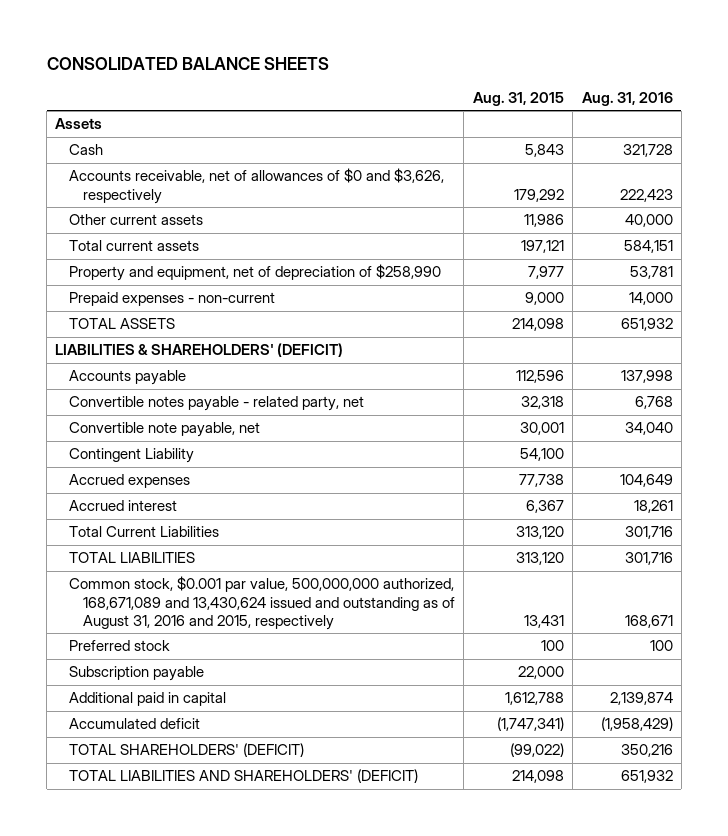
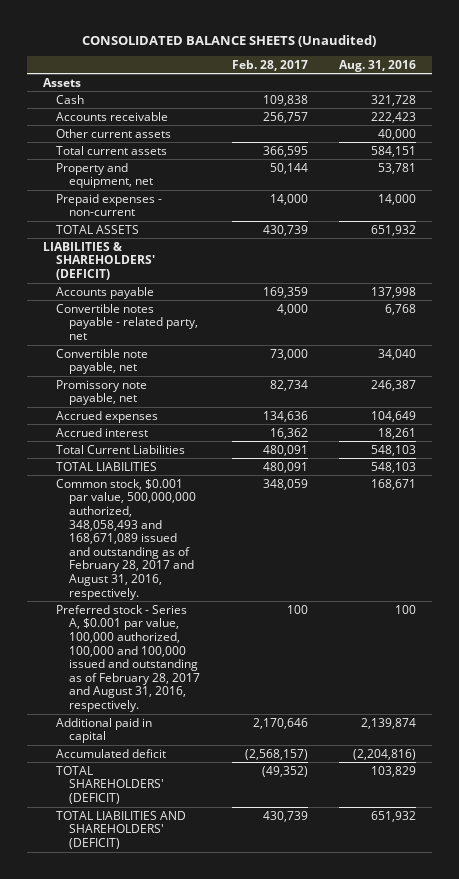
[46,56,329,70] CONSOLIDATED BALANCE SHEETS -> [82,34,377,47] CONSOLIDATED BALANCE SHEETS (Unaudited)
[472,91,564,106] Aug. 31, 2015 -> none
none -> [231,59,308,71] Feb. 28, 2017
[69,168,445,204] Accounts receivable, net of allowances of $0 and $3,626, respectively -> [55,111,168,121] Accounts receivable
[69,264,442,282] Property and equipment, net of depreciation of $258,990 -> [55,162,154,189] Property and equipment, net
[69,448,195,464] Contingent Liability -> none
none -> [55,379,147,406] Promissory note payable, net
[69,666,205,682] Subscription payable -> none
[624,526,673,540] 301,716 -> [371,444,417,456] 548,103
[624,552,673,566] 301,716 -> [371,461,417,473] 548,103
[69,576,455,631] Common stock, $0.001 par value, 500,000,000 authorized, 168,671,089 and 13,430,624 issued and outstanding as of August 31, 2016 and 2015, respectively -> [55,478,197,600] Common stock, $0.001 par value, 500,000,000 authorized, 348,058,493 and 168,671,089 issued and outstanding as of February 28, 2017 and August 31, 2016, respectively.
[69,640,171,652] Preferred stock -> [55,604,201,713] Preferred stock - Series A, $0.001 par value, 100,000 authorized, 100,000 and 100,000 issued and outstanding as of February 28, 2017 and August 31, 2016, respectively.
[600,717,673,732] (1,958,429) -> [353,748,417,760] (2,204,816)
[620,744,673,758] 350,216 -> [371,765,417,777] 103,829

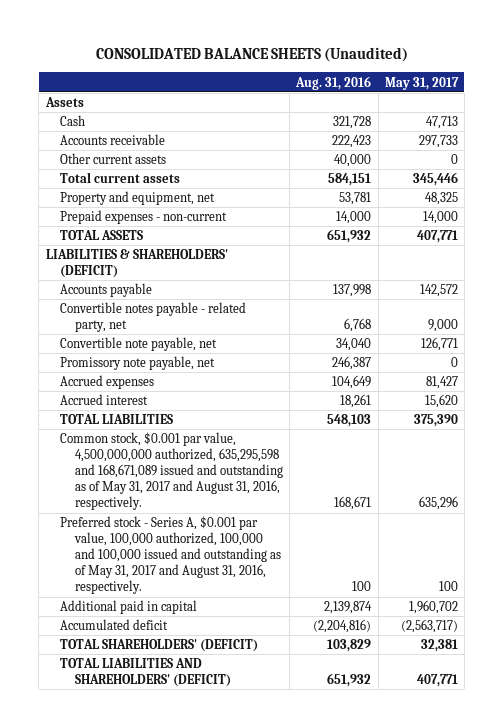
[231,59,308,71] Feb. 28, 2017 -> none
none -> [384,76,459,90] May 31, 2017
[55,444,185,454] Total Current Liabilities -> none
[55,478,197,600] Common stock, $0.001 par value, 500,000,000 authorized, 348,058,493 and 168,671,089 issued and outstanding as of February 28, 2017 and August 31, 2016, respectively. -> [60,432,284,511] Common stock, $0.001 par value, 4,500,000,000 authorized, 635,295,598 and 168,671,089 issued and outstanding as of May 31, 2017 and August 31, 2016, respectively.
[55,604,201,713] Preferred stock - Series A, $0.001 par value, 100,000 authorized, 100,000 and 100,000 issued and outstanding as of February 28, 2017 and August 31, 2016, respectively. -> [60,516,282,595] Preferred stock - Series A, $0.001 par value, 100,000 authorized, 100,000 and 100,000 issued and outstanding as of May 31, 2017 and August 31, 2016, respectively.

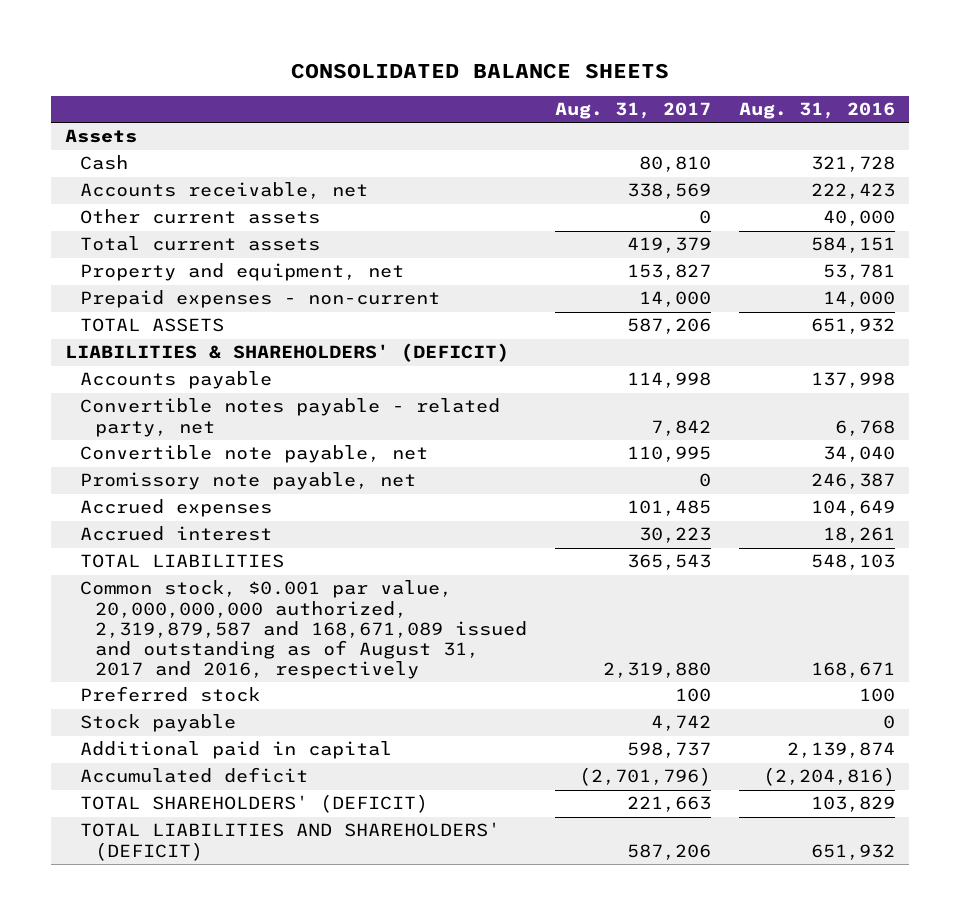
[95,47,408,63] CONSOLIDATED BALANCE SHEETS (Unaudited) -> [291,63,670,80] CONSOLIDATED BALANCE SHEETS
[384,76,459,90] May 31, 2017 -> none
none -> [554,101,711,119] Aug. 31, 2017
[60,134,166,146] Accounts receivable -> [80,182,369,200] Accounts receivable, net
[60,432,284,511] Common stock, $0.001 par value, 4,500,000,000 authorized, 635,295,598 and 168,671,089 issued and outstanding as of May 31, 2017 and August 31, 2016, respectively. -> [80,580,527,680] Common stock, $0.001 par value, 20,000,000,000 authorized, 2,319,879,587 and 168,671,089 issued and outstanding as of August 31, 2017 and 2016, respectively
[60,516,282,595] Preferred stock - Series A, $0.001 par value, 100,000 authorized, 100,000 and 100,000 issued and outstanding as of May 31, 2017 and August 31, 2016, respectively. -> [80,686,261,703] Preferred stock
none -> [80,714,237,733] Stock payable

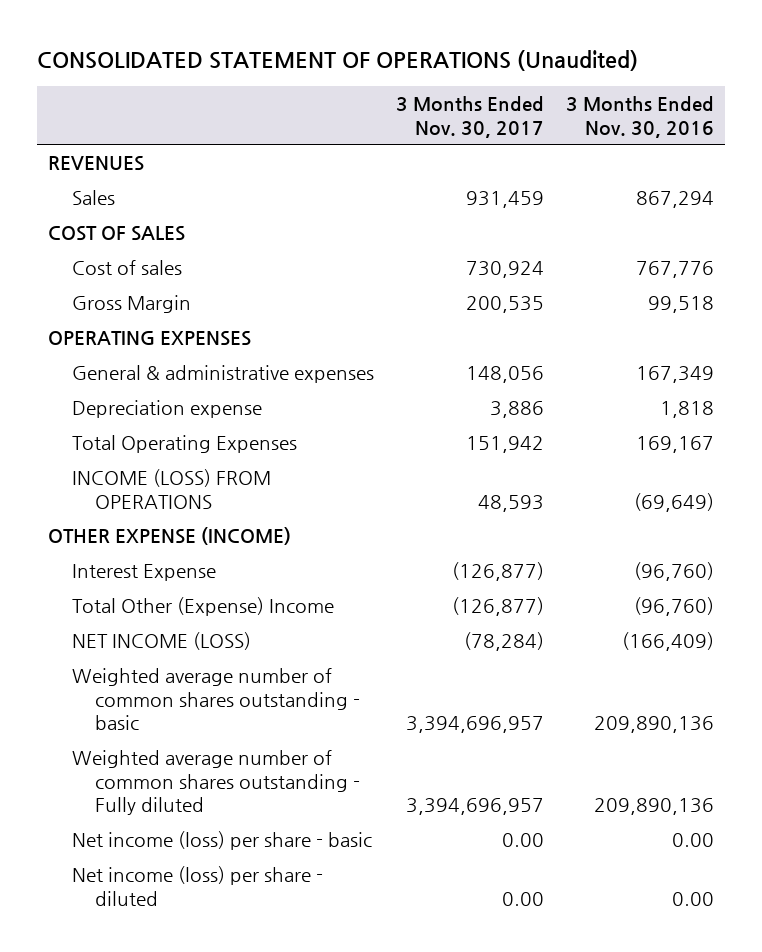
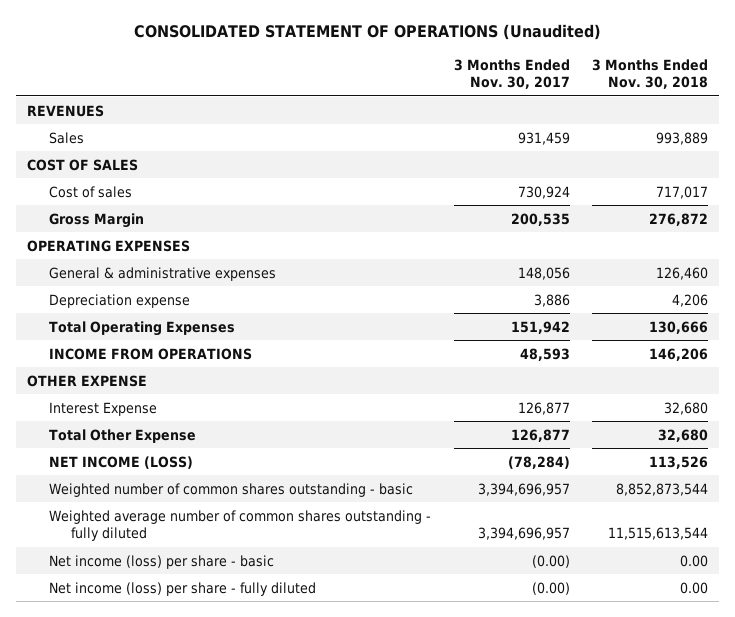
[565,96,714,138] 3 Months Ended Nov. 30, 2016 -> none
none -> [592,58,709,90] 3 Months Ended Nov. 30, 2018
[71,468,271,509] INCOME (LOSS) FROM OPERATIONS -> [48,347,252,360] INCOME FROM OPERATIONS
[48,526,292,545] OTHER EXPENSE (INCOME) -> [26,374,147,387] OTHER EXPENSE
[451,561,544,581] (126,877) -> [517,401,570,415] 126,877
[71,596,334,616] Total Other (Expense) Income -> [48,428,196,443] Total Other Expense
[451,596,544,616] (126,877) -> [510,428,570,442] 126,877
[71,667,361,731] Weighted average number of common shares outstanding - basic -> [48,482,413,497] Weighted number of common shares outstanding - basic
[71,749,361,816] Weighted average number of common shares outstanding - Fully diluted -> [48,509,431,542] Weighted average number of common shares outstanding - fully diluted
[501,832,544,847] 0.00 -> [531,554,570,568] (0.00)
[71,865,323,906] Net income (loss) per share - diluted -> [48,581,316,596] Net income (loss) per share - fully diluted
[501,891,544,906] 0.00 -> [531,581,570,595] (0.00)

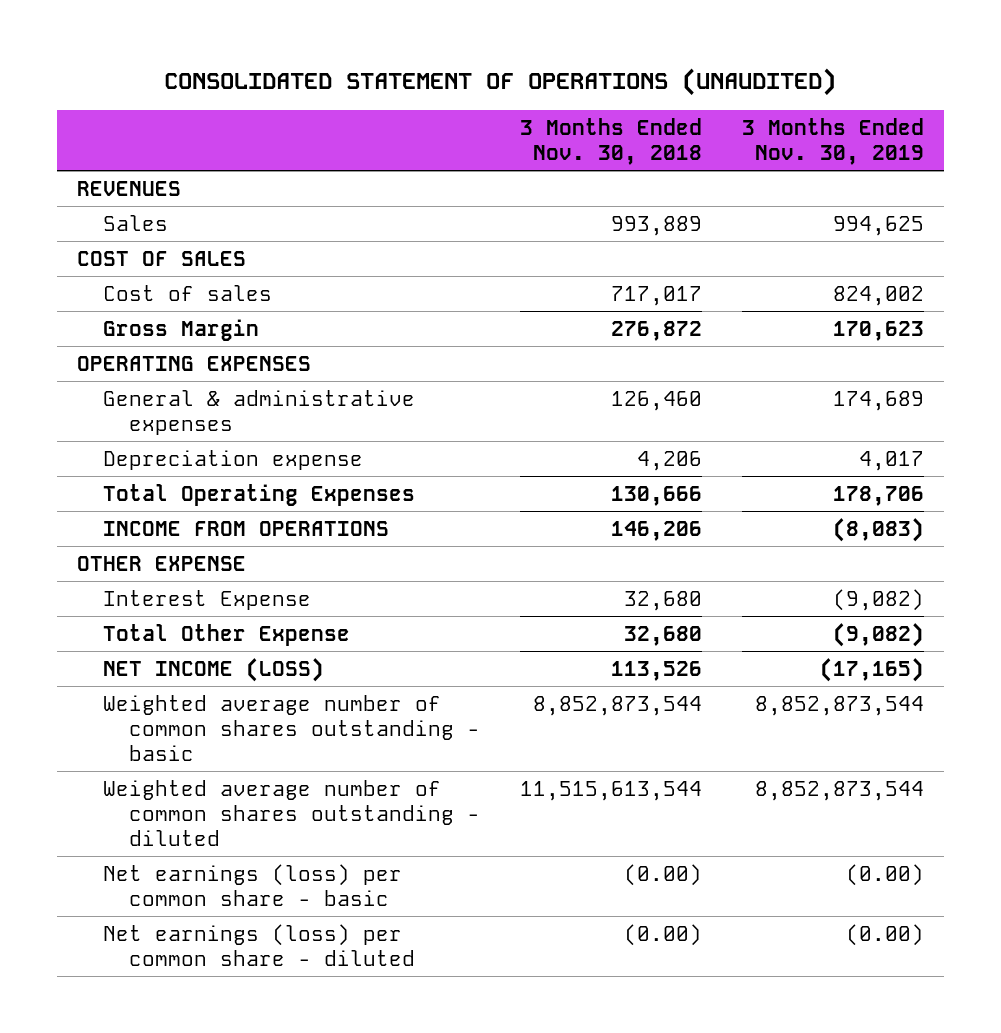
[134,24,602,41] CONSOLIDATED STATEMENT OF OPERATIONS (Unaudited) -> [164,68,837,97] CONSOLIDATED STATEMENT OF OPERATIONS (UNAUDITED)
[453,58,570,90] 3 Months Ended Nov. 30, 2017 -> none
none -> [741,118,924,166] 3 Months Ended Nov. 30, 2019
[48,482,413,497] Weighted number of common shares outstanding - basic -> [102,694,480,762] Weighted average number of common shares outstanding - basic
[48,509,431,542] Weighted average number of common shares outstanding - fully diluted -> [102,779,480,847] Weighted average number of common shares outstanding - diluted
[48,554,274,569] Net income (loss) per share - basic -> [102,863,402,906] Net earnings (loss) per common share - basic
[680,554,709,567] 0.00 -> [623,863,702,886] (0.00)
[48,581,316,596] Net income (loss) per share - fully diluted -> [102,923,415,966] Net earnings (loss) per common share - diluted
[680,581,709,594] 0.00 -> [623,923,702,946] (0.00)

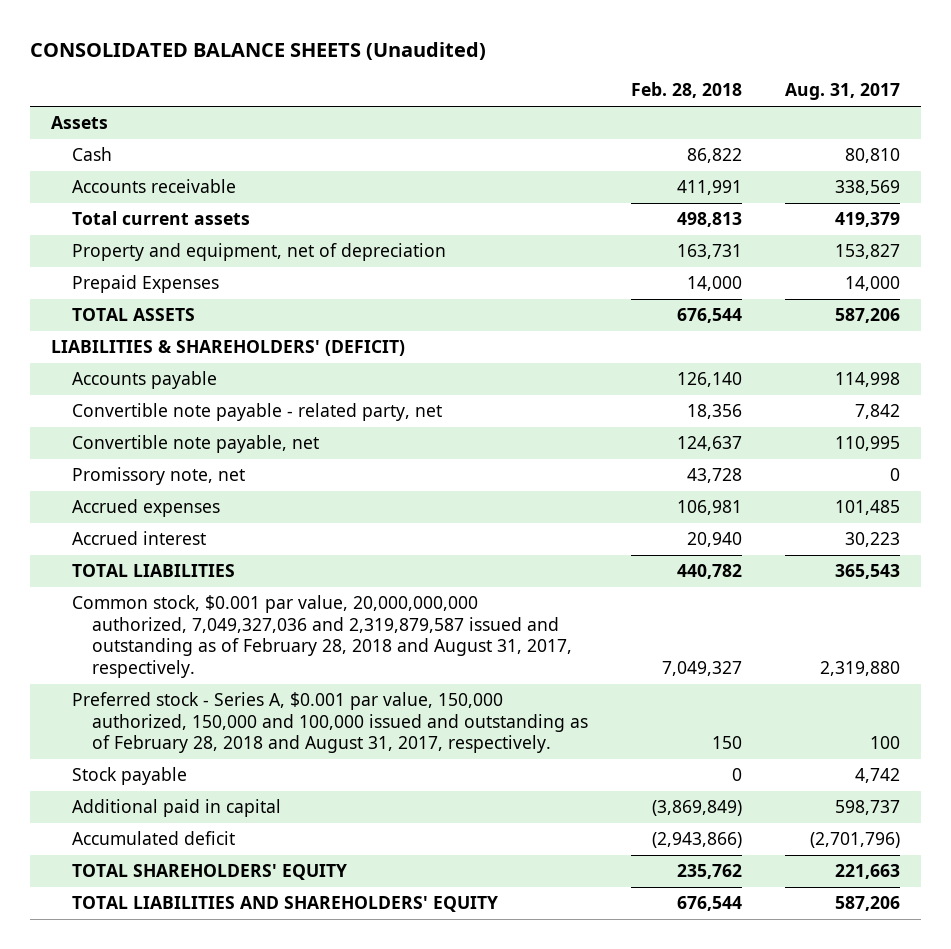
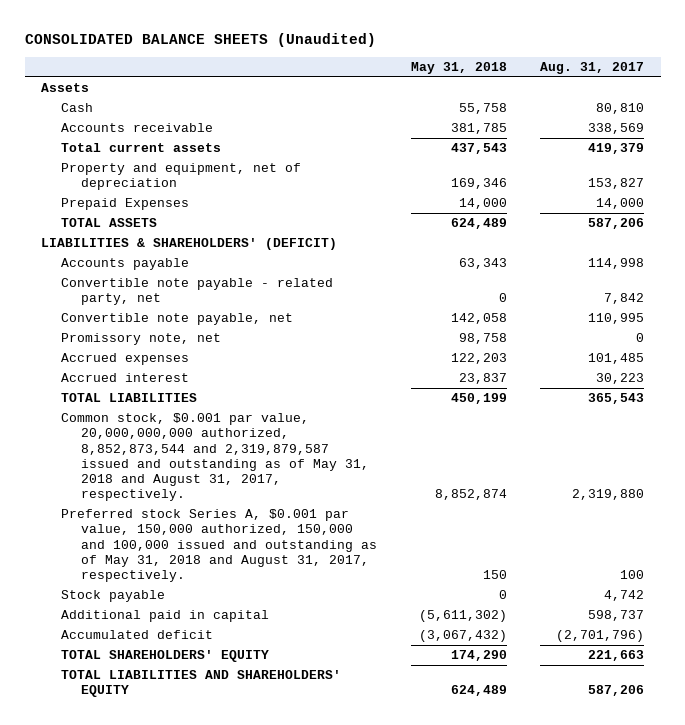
[630,82,742,99] Feb. 28, 2018 -> none
none -> [410,62,507,75] May 31, 2018
[71,595,572,678] Common stock, $0.001 par value, 20,000,000,000 authorized, 7,049,327,036 and 2,319,879,587 issued and outstanding as of February 28, 2018 and August 31, 2017, respectively. -> [61,413,370,502] Common stock, $0.001 par value, 20,000,000,000 authorized, 8,852,873,544 and 2,319,879,587 issued and outstanding as of May 31, 2018 and August 31, 2017, respectively.
[71,692,588,754] Preferred stock - Series A, $0.001 par value, 150,000 authorized, 150,000 and 100,000 issued and outstanding as of February 28, 2018 and August 31, 2017, respectively. -> [61,509,378,582] Preferred stock Series A, $0.001 par value, 150,000 authorized, 150,000 and 100,000 issued and outstanding as of May 31, 2018 and August 31, 2017, respectively.

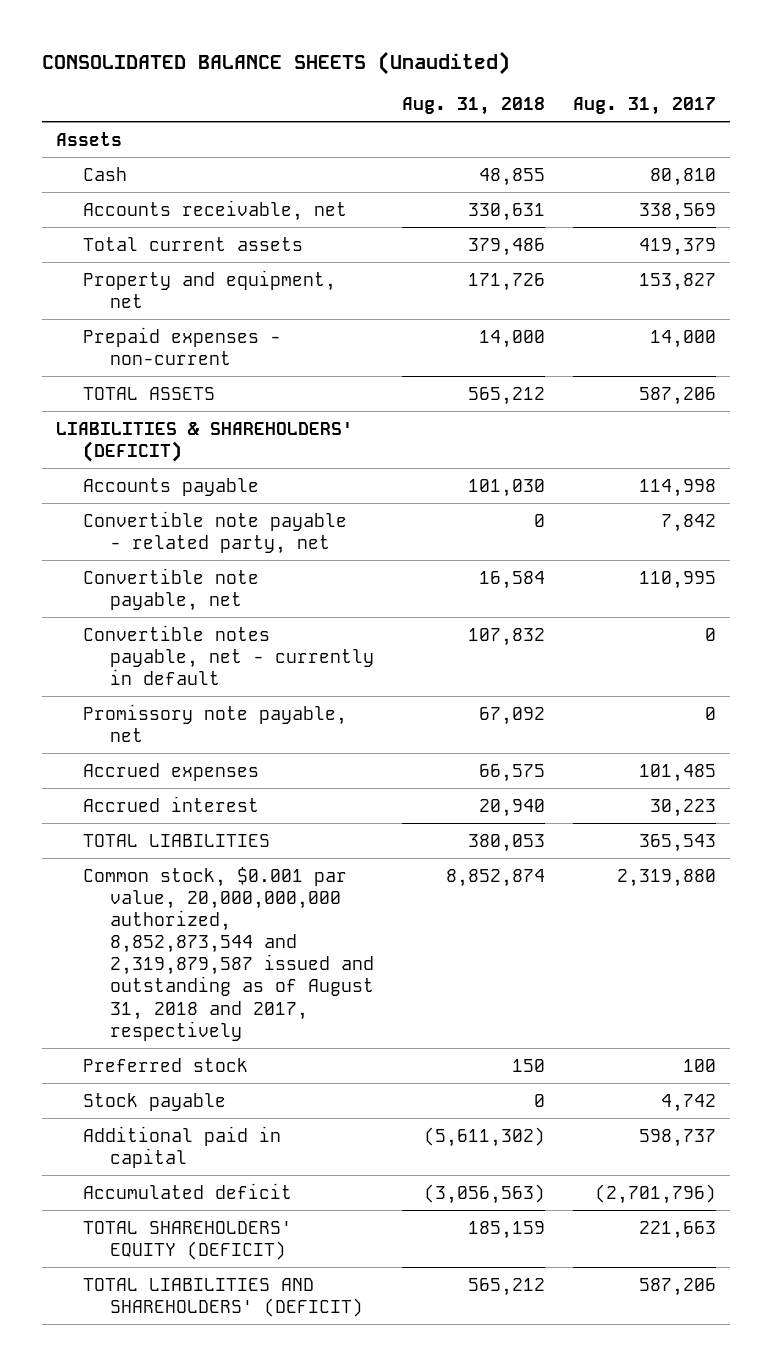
[410,62,507,75] May 31, 2018 -> none
none -> [402,97,546,116] Aug. 31, 2018
[61,123,214,133] Accounts receivable -> [82,199,347,221] Accounts receivable, net
[61,163,302,191] Property and equipment, net of depreciation -> [82,269,336,308] Property and equipment, net
[61,198,190,211] Prepaid Expenses -> [82,326,281,365] Prepaid expenses - non-current
none -> [82,624,374,685] Convertible notes payable, net - currently in default
[61,333,222,346] Promissory note, net -> [82,703,347,742] Promissory note payable, net
[61,413,370,502] Common stock, $0.001 par value, 20,000,000,000 authorized, 8,852,873,544 and 2,319,879,587 issued and outstanding as of May 31, 2018 and August 31, 2017, respectively. -> [82,866,374,1041] Common stock, $0.001 par value, 20,000,000,000 authorized, 8,852,873,544 and 2,319,879,587 issued and outstanding as of August 31, 2018 and 2017, respectively
[61,509,378,582] Preferred stock Series A, $0.001 par value, 150,000 authorized, 150,000 and 100,000 issued and outstanding as of May 31, 2018 and August 31, 2017, respectively. -> [82,1057,248,1072] Preferred stock
[61,650,270,663] TOTAL SHAREHOLDERS' EQUITY -> [82,1220,292,1260] TOTAL SHAREHOLDERS' EQUITY (DEFICIT)
[61,670,342,698] TOTAL LIABILITIES AND SHAREHOLDERS' EQUITY -> [82,1277,363,1317] TOTAL LIABILITIES AND SHAREHOLDERS' (DEFICIT)

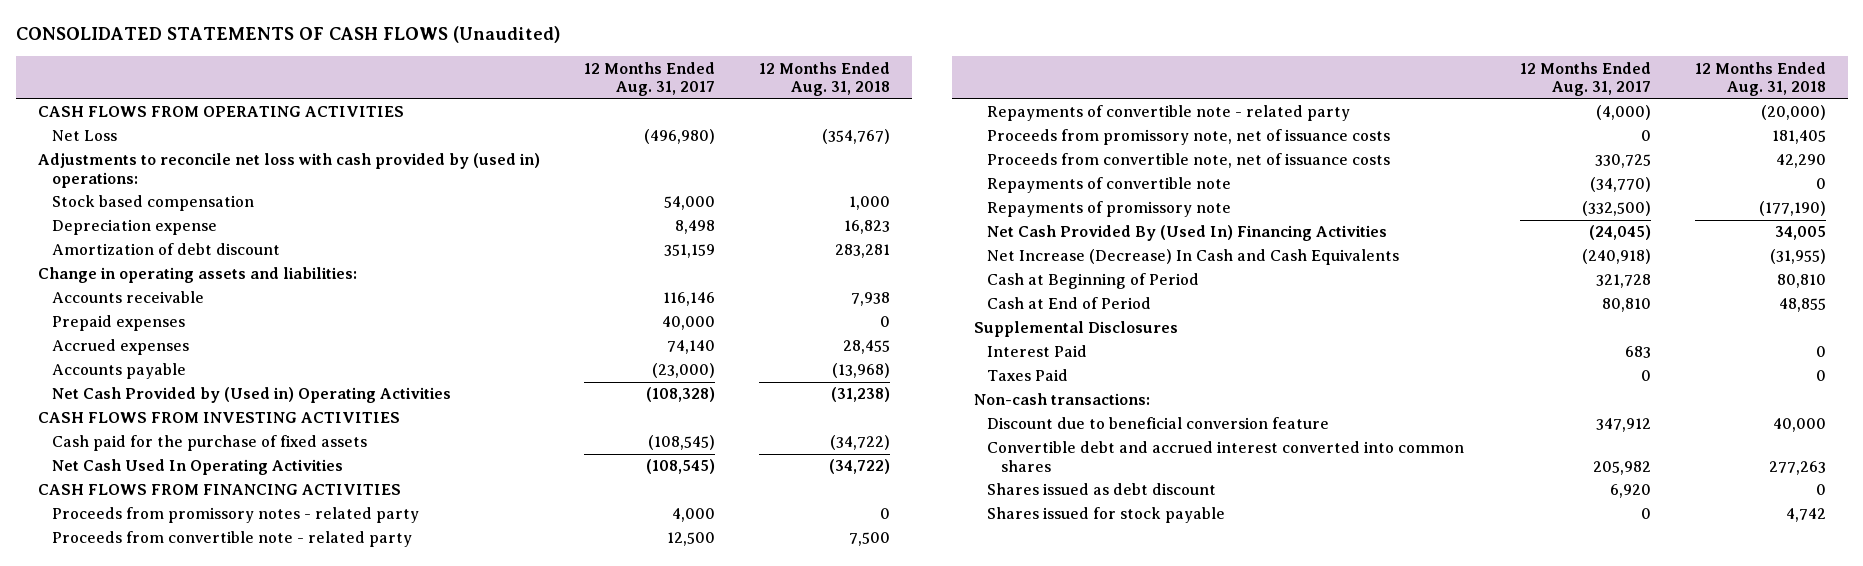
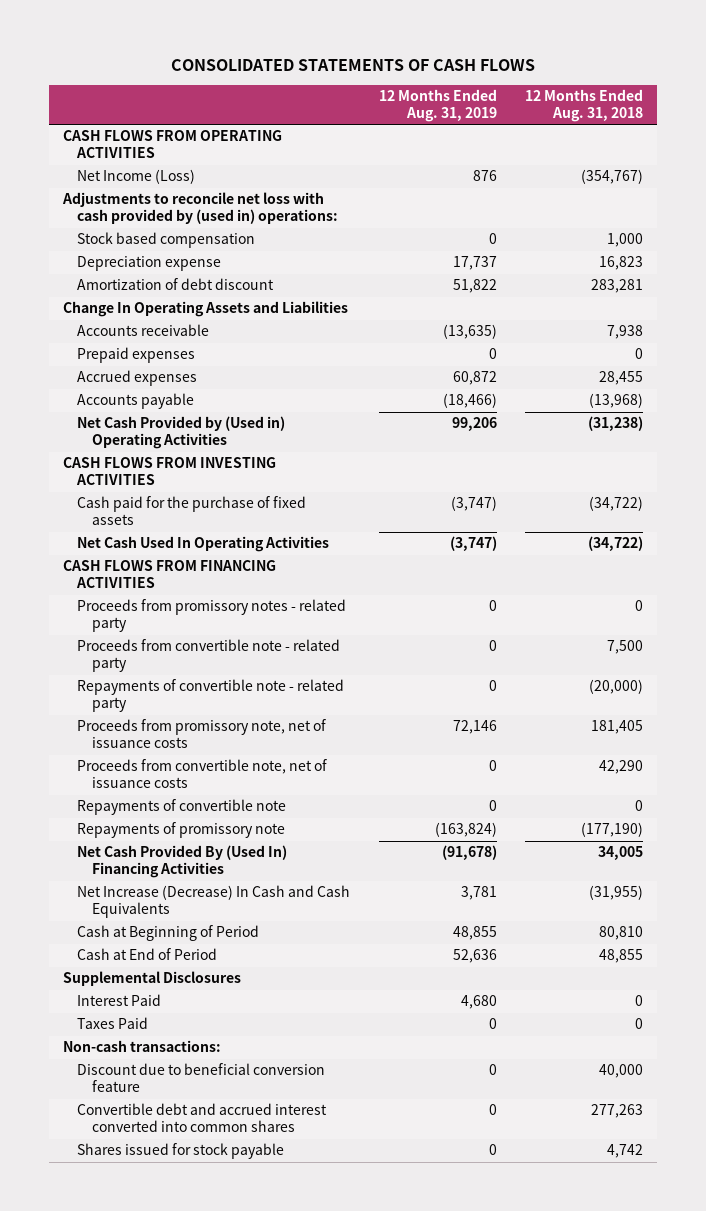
[15,26,560,44] CONSOLIDATED STATEMENTS OF CASH FLOWS (Unaudited) -> [170,58,535,71] CONSOLIDATED STATEMENTS OF CASH FLOWS
[583,61,715,97] 12 Months Ended Aug. 31, 2017 -> none
none -> [378,89,497,123] 12 Months Ended Aug. 31, 2019
[51,130,117,142] Net Loss -> [77,169,196,185] Net Income (Loss)
[37,267,357,284] Change in operating assets and liabilities: -> [63,301,349,318] Change In Operating Assets and Liabilities
[987,483,1217,496] Shares issued as debt discount -> none

